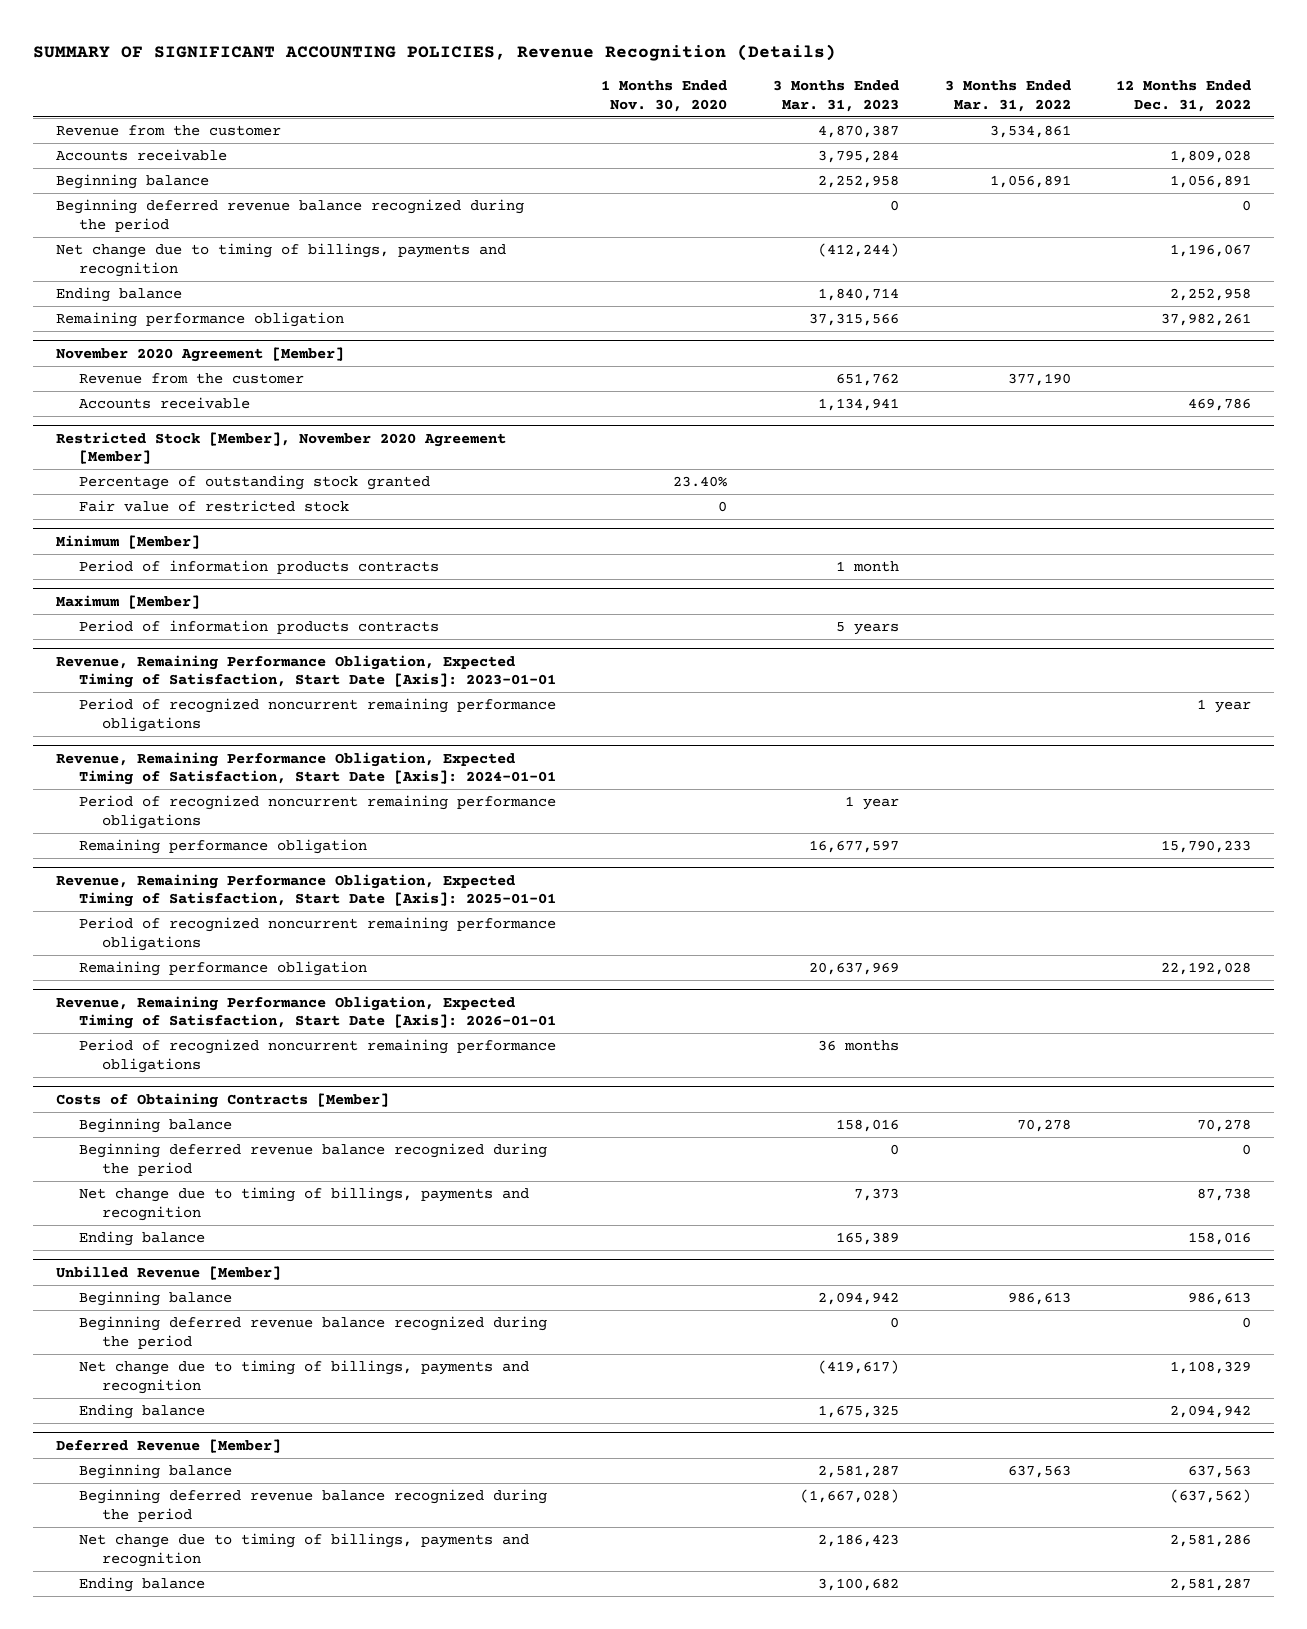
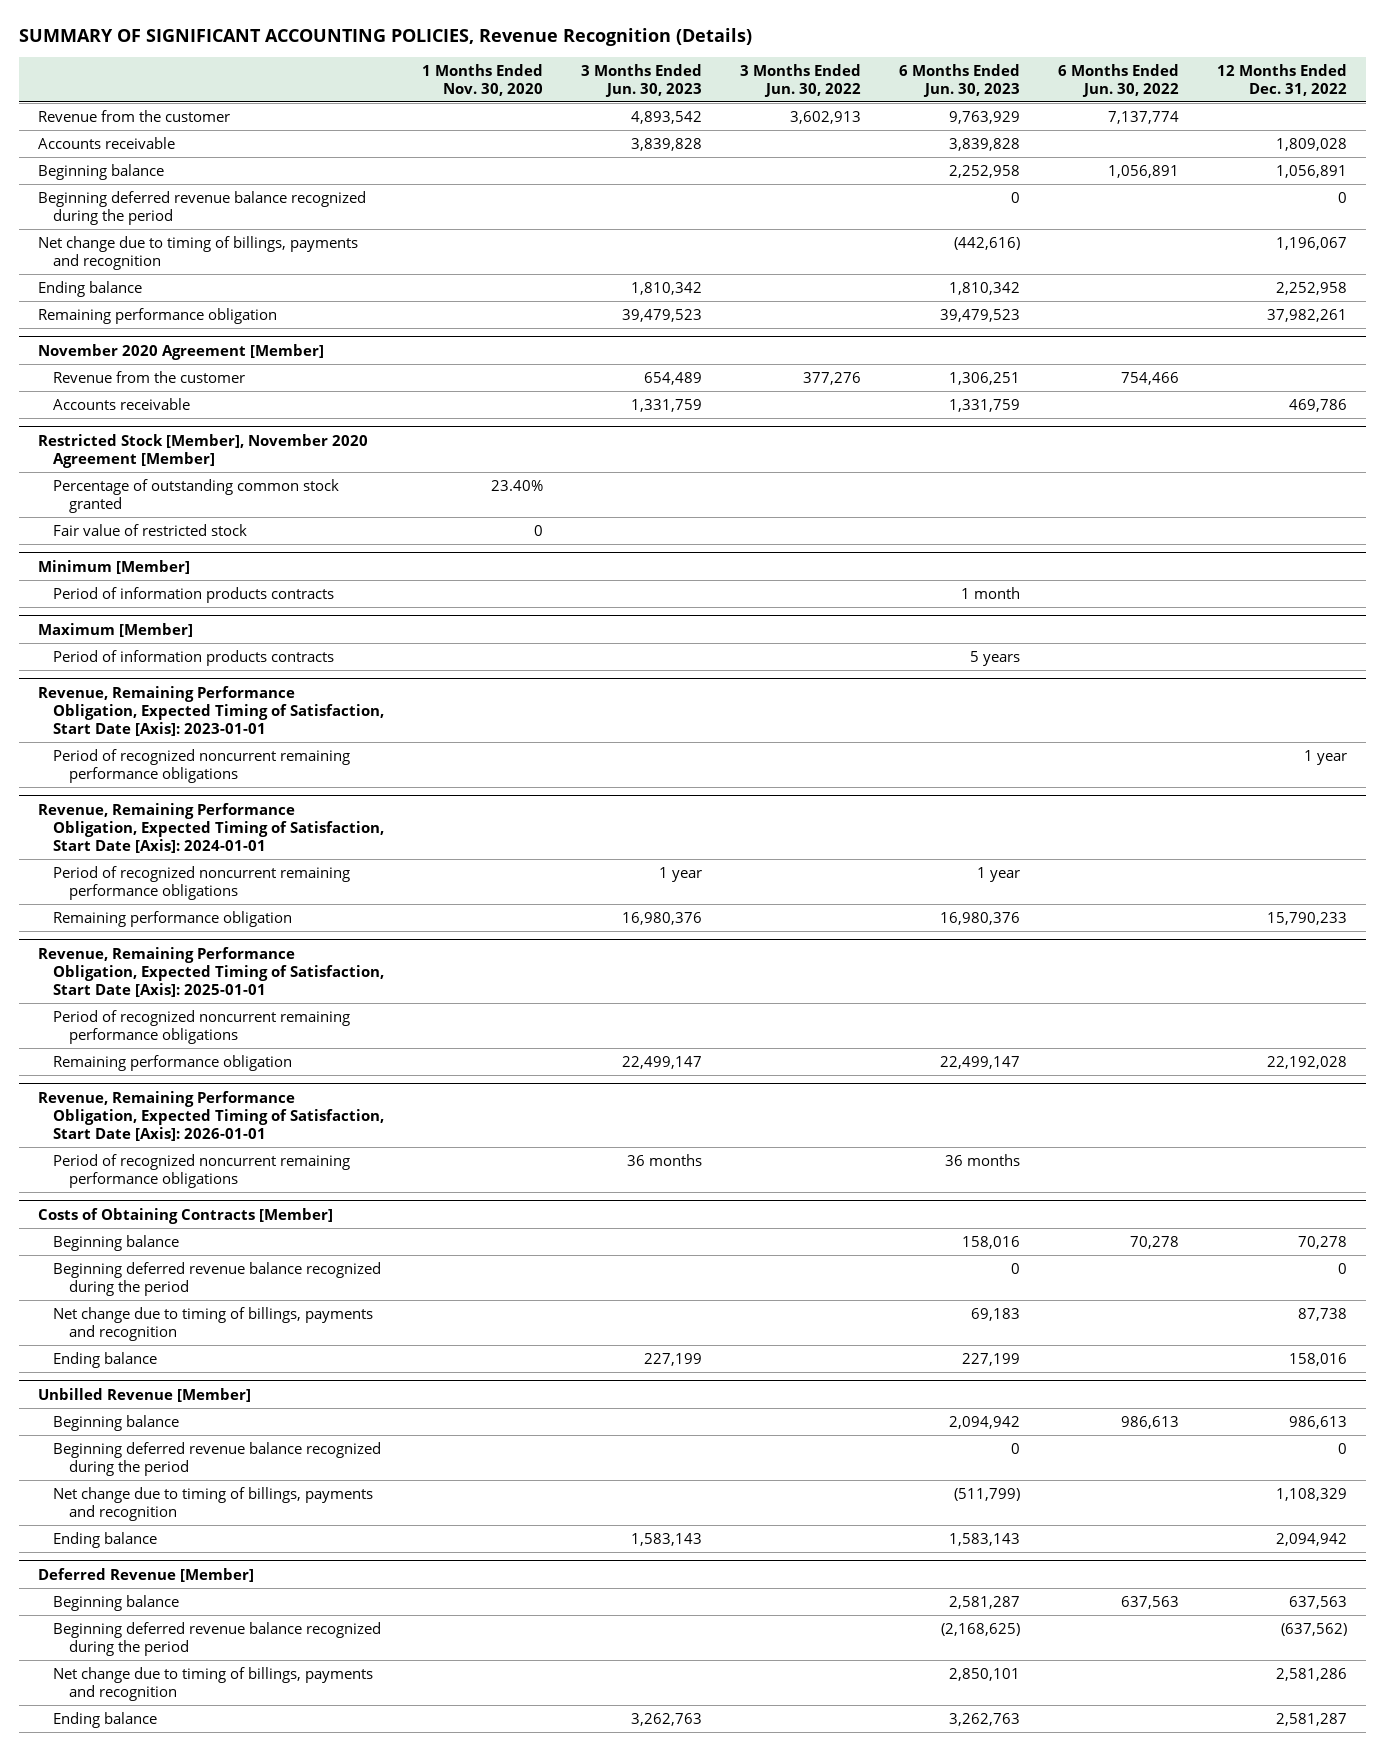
[772,79,899,112] 3 Months Ended Mar. 31, 2023 -> none
[944,79,1071,112] 3 Months Ended Mar. 31, 2022 -> none
none -> [580,63,702,97] 3 Months Ended Jun. 30, 2023
none -> [739,63,861,97] 3 Months Ended Jun. 30, 2022
none -> [898,63,1020,97] 6 Months Ended Jun. 30, 2023
none -> [1057,63,1179,97] 6 Months Ended Jun. 30, 2022
[78,475,430,491] Percentage of outstanding stock granted -> [53,478,340,513] Percentage of outstanding common stock granted

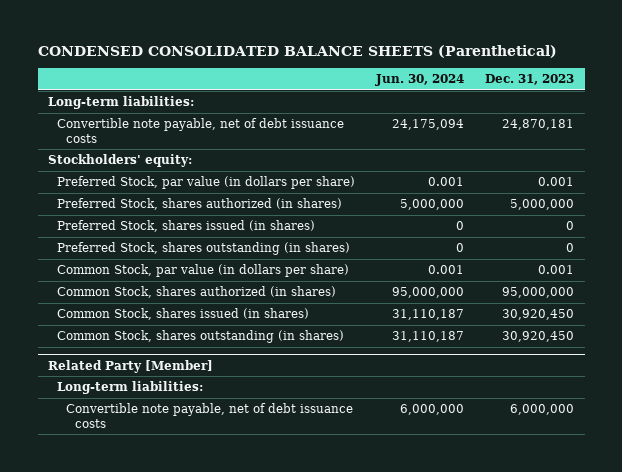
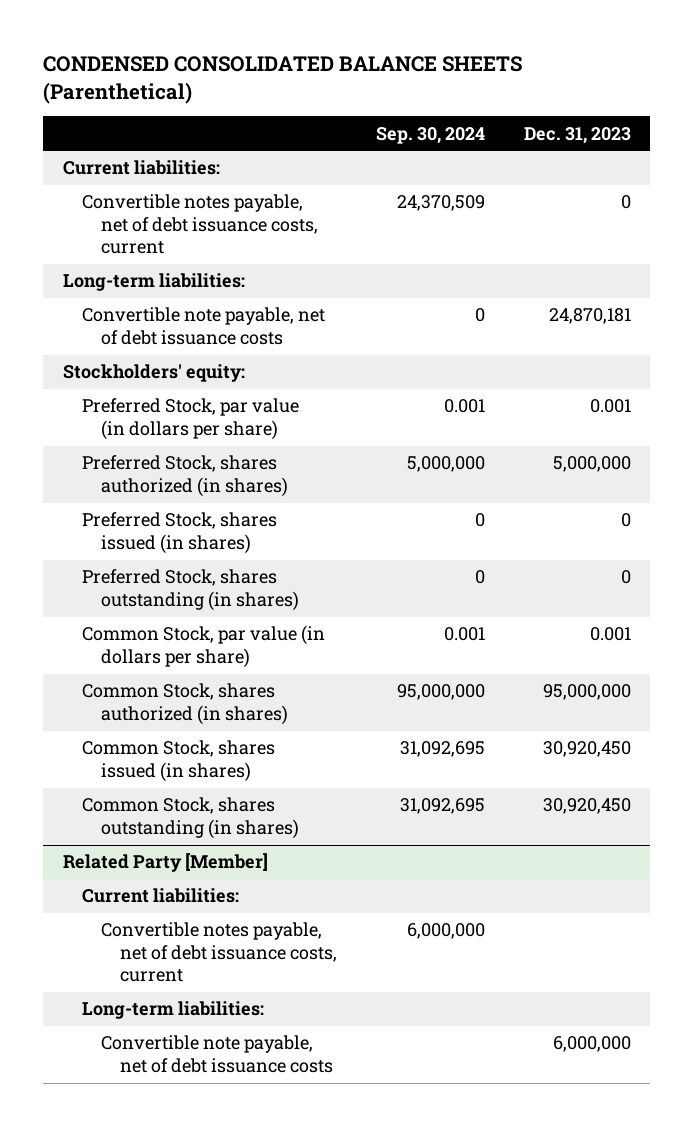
[375,74,465,87] Jun. 30, 2024 -> none
none -> [375,126,485,144] Sep. 30, 2024
none -> [62,160,220,176] Current liabilities:
none -> [81,194,318,255] Convertible notes payable, net of debt issuance costs, current
none -> [81,888,239,904] Current liabilities:
none -> [100,922,337,983] Convertible notes payable, net of debt issuance costs, current

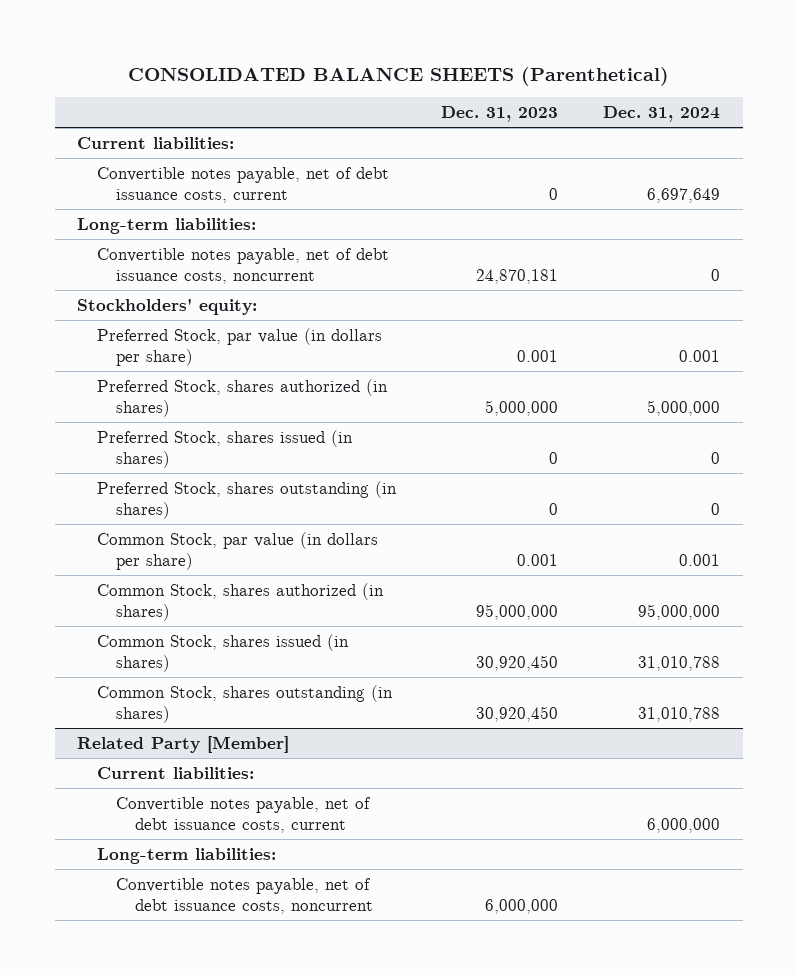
[43,56,523,104] CONDENSED CONSOLIDATED BALANCE SHEETS (Parenthetical) -> [127,66,669,86] CONSOLIDATED BALANCE SHEETS (Parenthetical)
[375,126,485,144] Sep. 30, 2024 -> none
none -> [603,106,721,123] Dec. 31, 2024
[81,307,325,345] Convertible note payable, net of debt issuance costs -> [96,247,389,284] Convertible notes payable, net of debt issuance costs, noncurrent
[100,1035,333,1073] Convertible note payable, net of debt issuance costs -> [115,877,374,914] Convertible notes payable, net of debt issuance costs, noncurrent

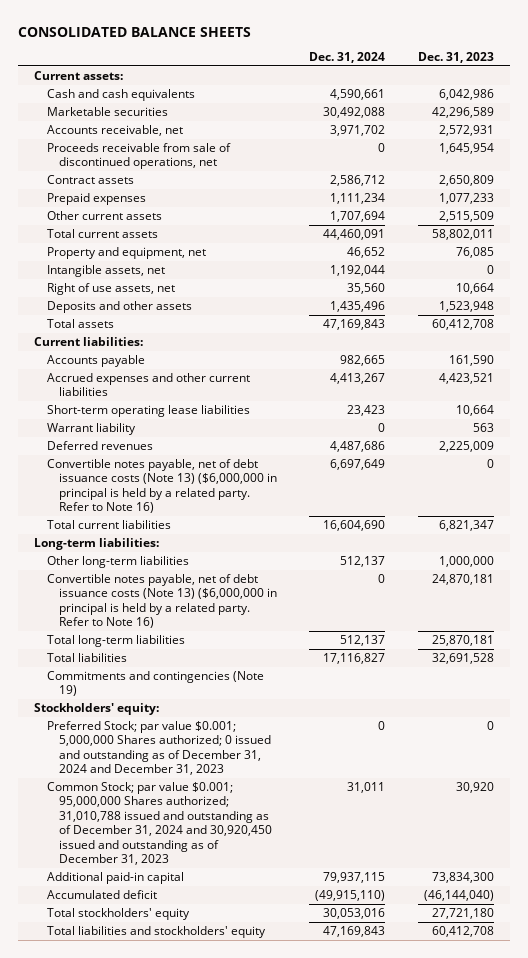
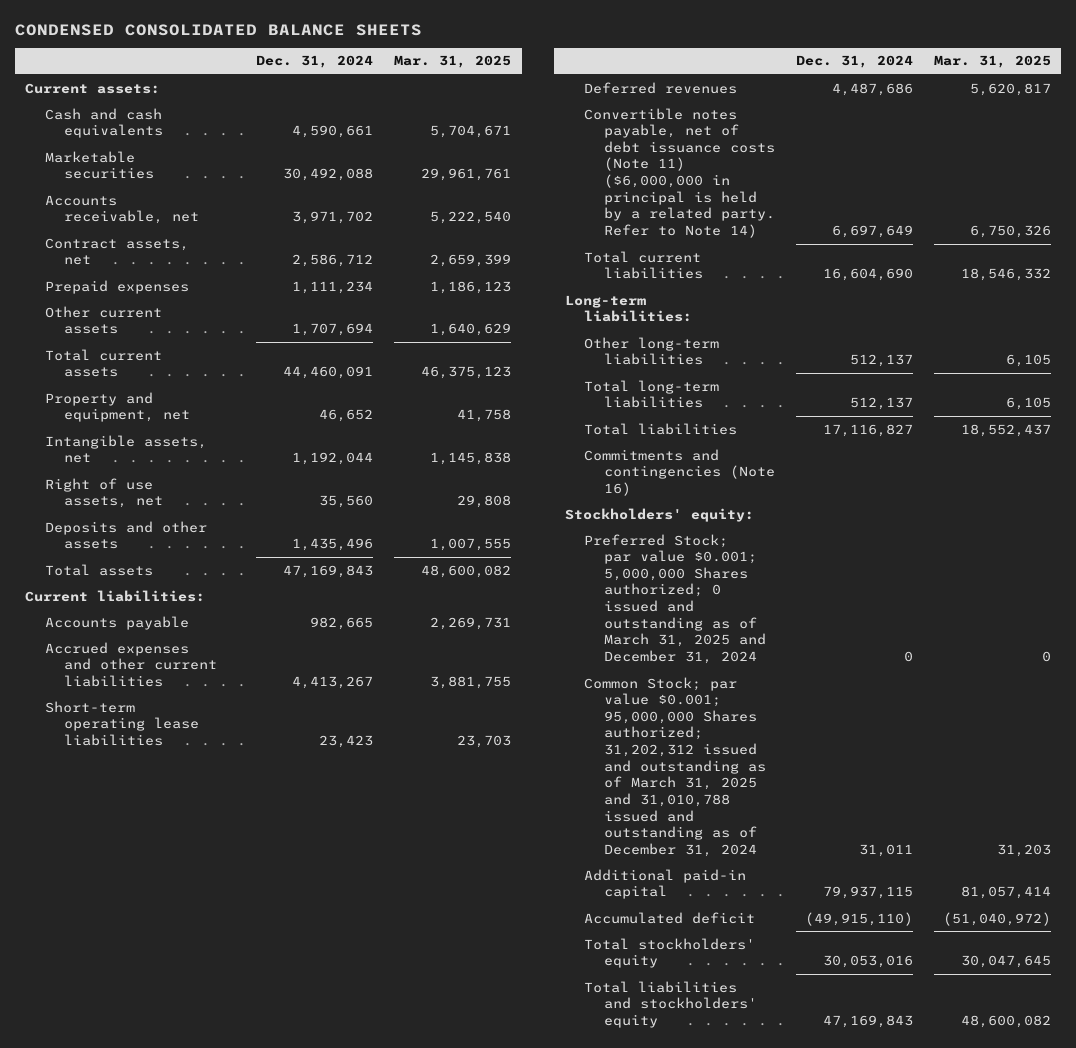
[18,26,252,37] CONSOLIDATED BALANCE SHEETS -> [14,23,422,36] CONDENSED CONSOLIDATED BALANCE SHEETS
[417,52,494,64] Dec. 31, 2023 -> none
none -> [394,55,512,69] Mar. 31, 2025
[46,142,231,170] Proceeds receivable from sale of discontinued operations, net -> none
[46,174,134,184] Contract assets -> [44,237,189,266] Contract assets, net
[46,422,136,435] Warrant liability -> none
[46,458,278,514] Convertible notes payable, net of debt issuance costs (Note 13) ($6,000,000 in principal is held by a related party. Refer to Note 16) -> [584,107,775,238] Convertible notes payable, net of debt issuance costs (Note 11) ($6,000,000 in principal is held by a related party. Refer to Note 14)
[46,573,278,629] Convertible notes payable, net of debt issuance costs (Note 13) ($6,000,000 in principal is held by a related party. Refer to Note 16) -> none
[46,670,264,697] Commitments and contingencies (Note 19) -> [584,448,775,496] Commitments and contingencies (Note 16)
[46,720,272,776] Preferred Stock; par value $0.001; 5,000,000 Shares authorized; 0 issued and outstanding as of December 31, 2024 and December 31, 2023 -> [584,533,766,664] Preferred Stock; par value $0.001; 5,000,000 Shares authorized; 0 issued and outstanding as of March 31, 2025 and December 31, 2024
[46,781,273,866] Common Stock; par value $0.001; 95,000,000 Shares authorized; 31,010,788 issued and outstanding as of December 31, 2024 and 30,920,450 issued and outstanding as of December 31, 2023 -> [584,676,766,857] Common Stock; par value $0.001; 95,000,000 Shares authorized; 31,202,312 issued and outstanding as of March 31, 2025 and 31,010,788 issued and outstanding as of December 31, 2024

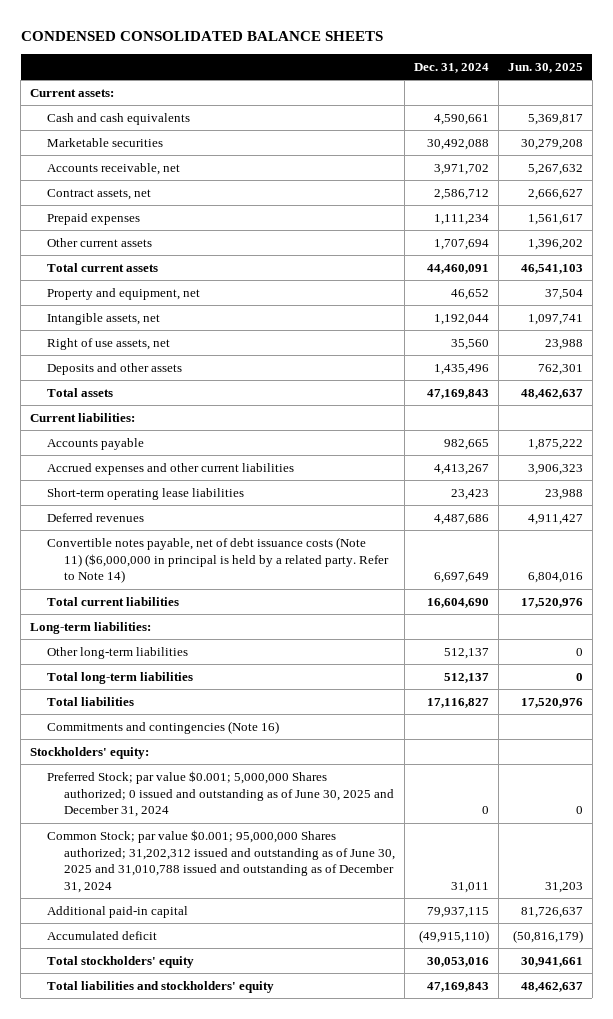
[394,55,512,69] Mar. 31, 2025 -> none
none -> [507,63,583,74] Jun. 30, 2025
[584,533,766,664] Preferred Stock; par value $0.001; 5,000,000 Shares authorized; 0 issued and outstanding as of March 31, 2025 and December 31, 2024 -> [47,770,395,818] Preferred Stock; par value $0.001; 5,000,000 Shares authorized; 0 issued and outstanding as of June 30, 2025 and December 31, 2024
[584,676,766,857] Common Stock; par value $0.001; 95,000,000 Shares authorized; 31,202,312 issued and outstanding as of March 31, 2025 and 31,010,788 issued and outstanding as of December 31, 2024 -> [47,829,396,894] Common Stock; par value $0.001; 95,000,000 Shares authorized; 31,202,312 issued and outstanding as of June 30, 2025 and 31,010,788 issued and outstanding as of December 31, 2024

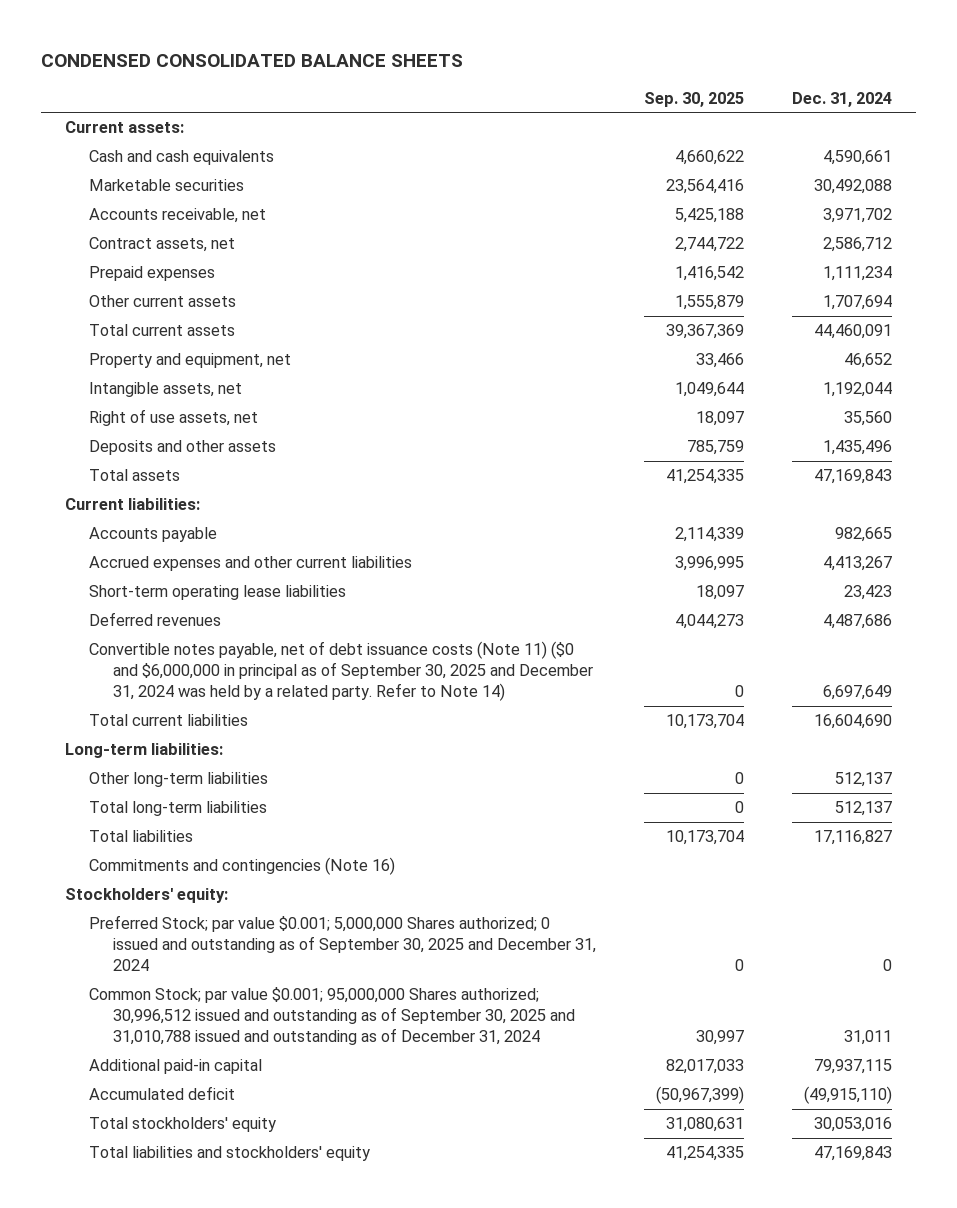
[507,63,583,74] Jun. 30, 2025 -> none
none -> [643,91,744,107] Sep. 30, 2025
[47,536,390,584] Convertible notes payable, net of debt issuance costs (Note 11) ($6,000,000 in principal is held by a related party. Refer to Note 14) -> [89,641,594,702] Convertible notes payable, net of debt issuance costs (Note 11) ($0 and $6,000,000 in principal as of September 30, 2025 and December 31, 2024 was held by a related party. Refer to Note 14)
[47,770,395,818] Preferred Stock; par value $0.001; 5,000,000 Shares authorized; 0 issued and outstanding as of June 30, 2025 and December 31, 2024 -> [89,915,597,972] Preferred Stock; par value $0.001; 5,000,000 Shares authorized; 0 issued and outstanding as of September 30, 2025 and December 31, 2024
[47,829,396,894] Common Stock; par value $0.001; 95,000,000 Shares authorized; 31,202,312 issued and outstanding as of June 30, 2025 and 31,010,788 issued and outstanding as of December 31, 2024 -> [89,987,576,1046] Common Stock; par value $0.001; 95,000,000 Shares authorized; 30,996,512 issued and outstanding as of September 30, 2025 and 31,010,788 issued and outstanding as of December 31, 2024

